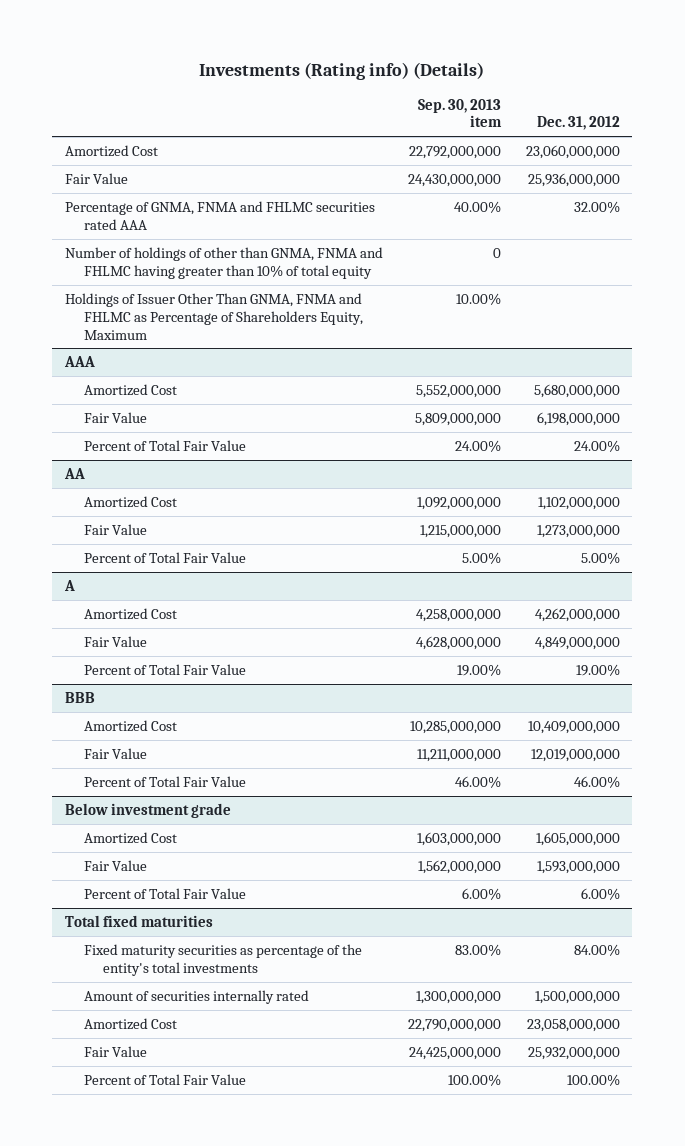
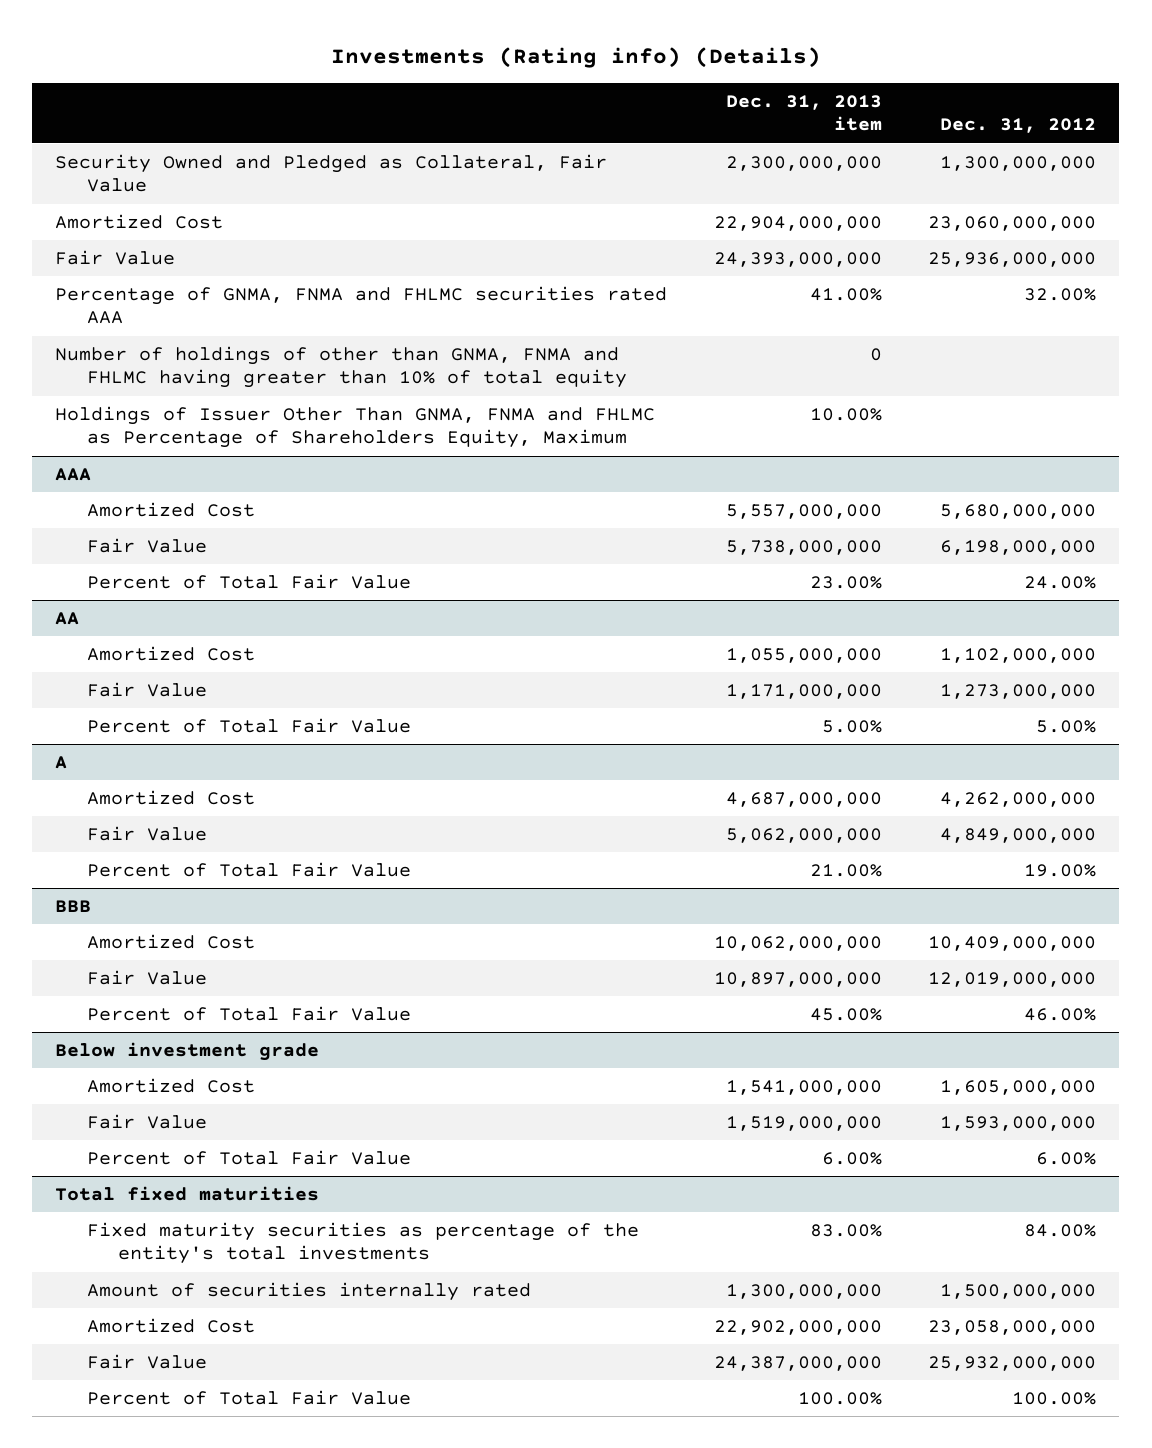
[417,98,502,128] Sep. 30, 2013 item -> none
none -> [725,95,882,132] Dec. 31, 2013 item
none -> [55,154,608,193] Security Owned and Pledged as Collateral, Fair Value

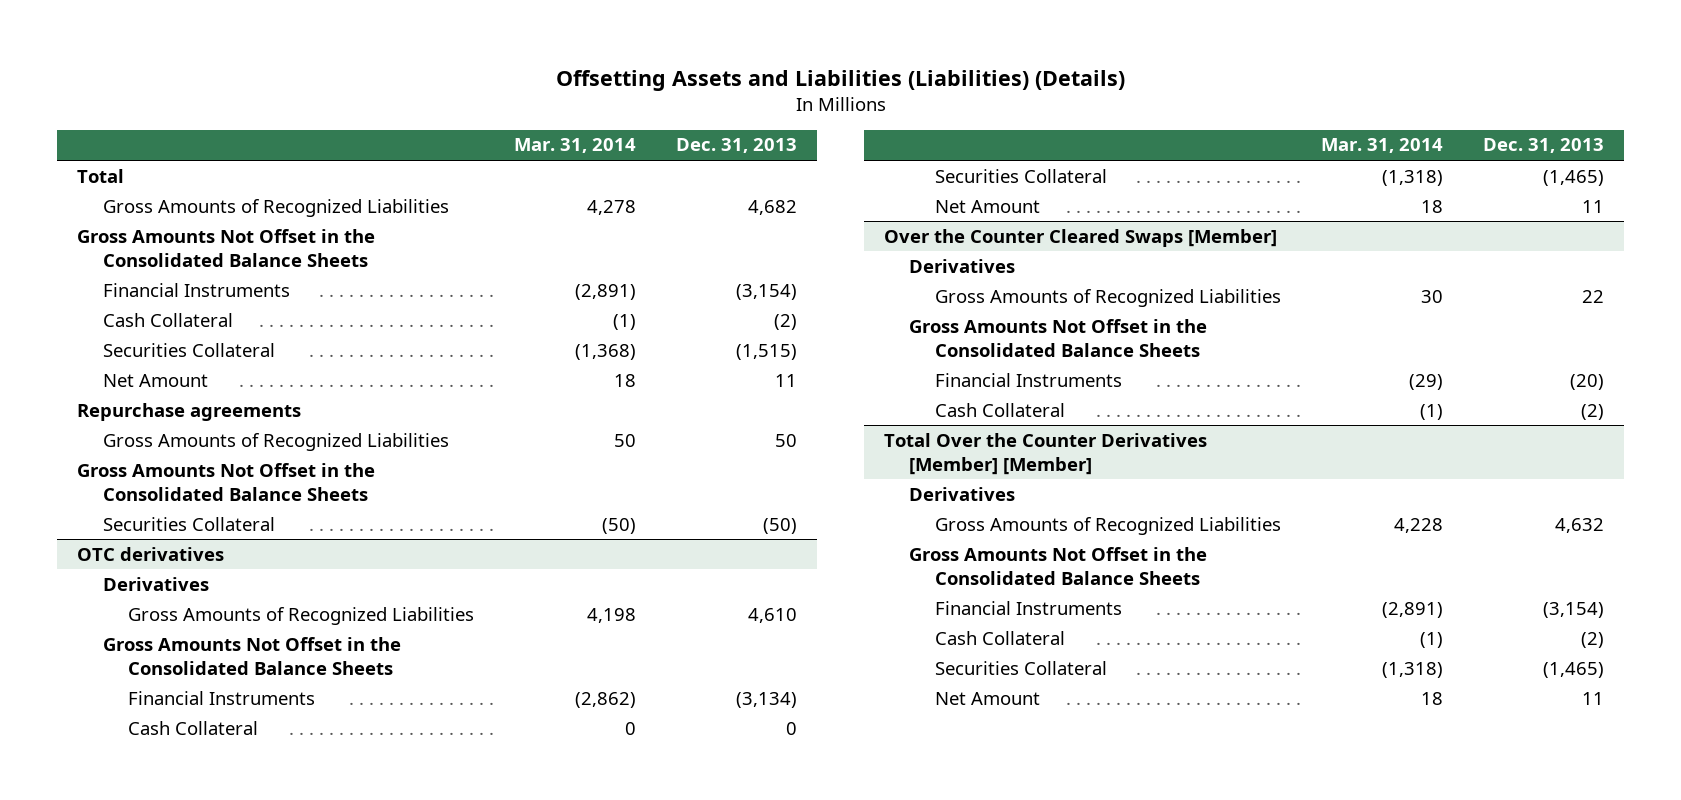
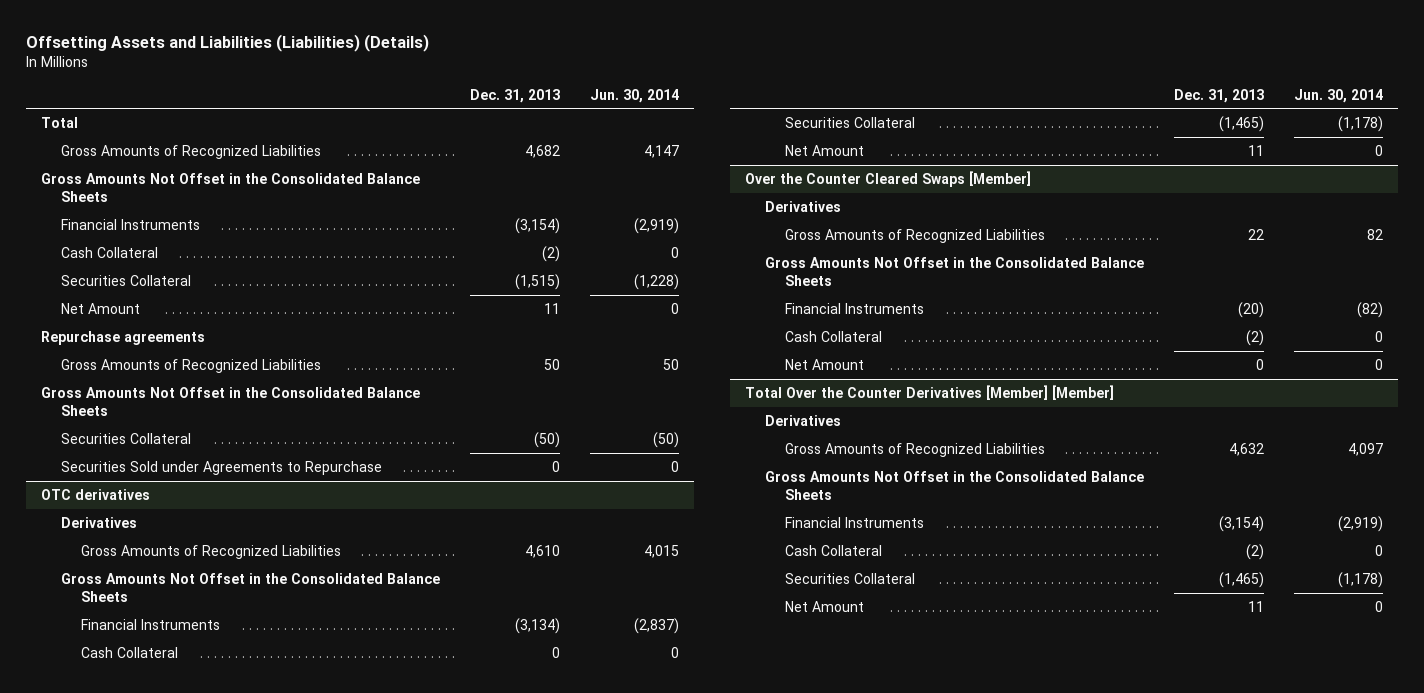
[514,138,637,154] Mar. 31, 2014 -> none
none -> [590,88,680,103] Jun. 30, 2014
none -> [60,460,382,475] Securities Sold under Agreements to Repurchase
none -> [784,358,864,370] Net Amount

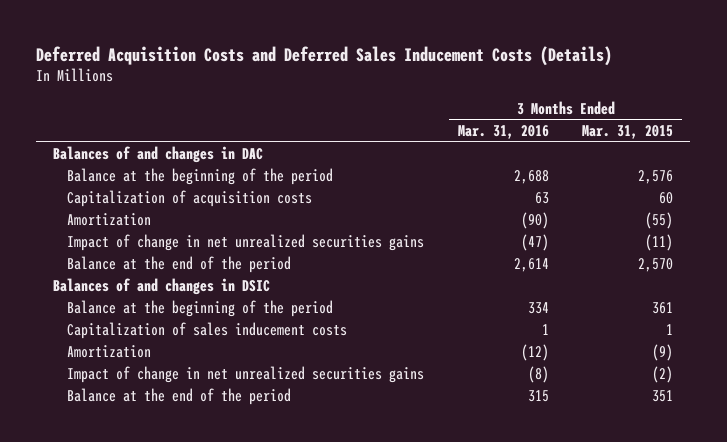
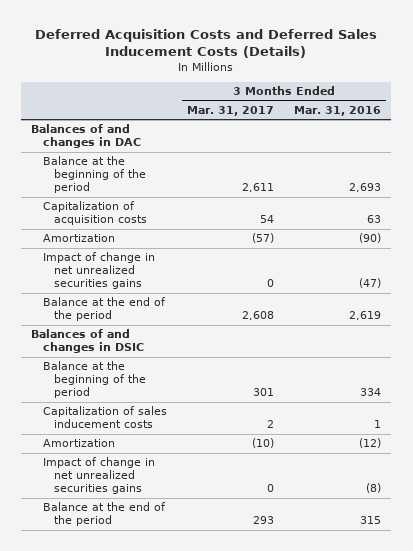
[582,124,674,139] Mar. 31, 2015 -> none
none -> [187,105,275,116] Mar. 31, 2017
[513,169,549,184] 2,688 -> [349,183,382,193] 2,693
[513,257,549,272] 2,614 -> [349,311,382,321] 2,619

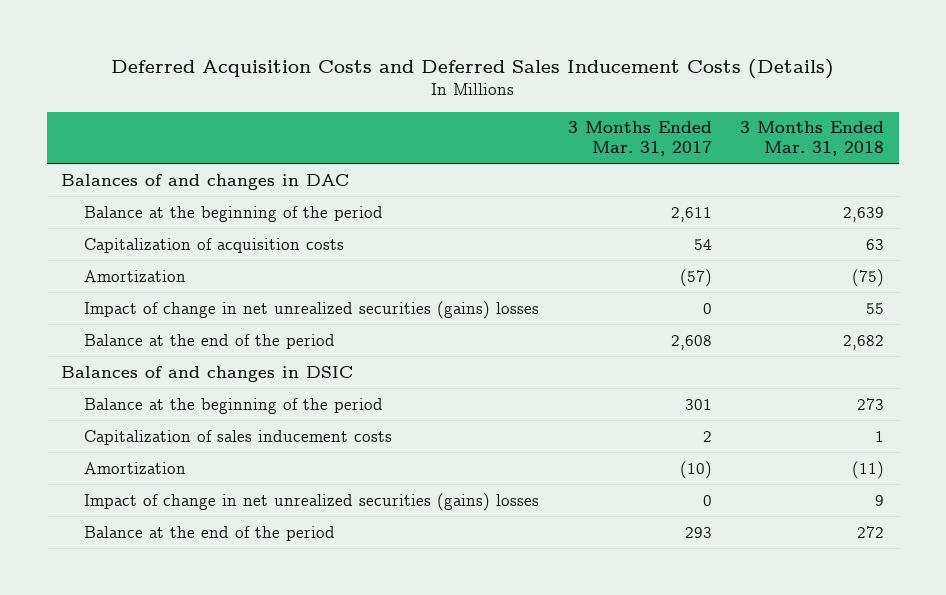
[294,105,382,116] Mar. 31, 2016 -> none
none -> [740,121,885,157] 3 Months Ended Mar. 31, 2018
[42,252,155,290] Impact of change in net unrealized securities gains -> [84,300,540,319] Impact of change in net unrealized securities (gains) losses
[42,457,155,495] Impact of change in net unrealized securities gains -> [84,492,540,511] Impact of change in net unrealized securities (gains) losses

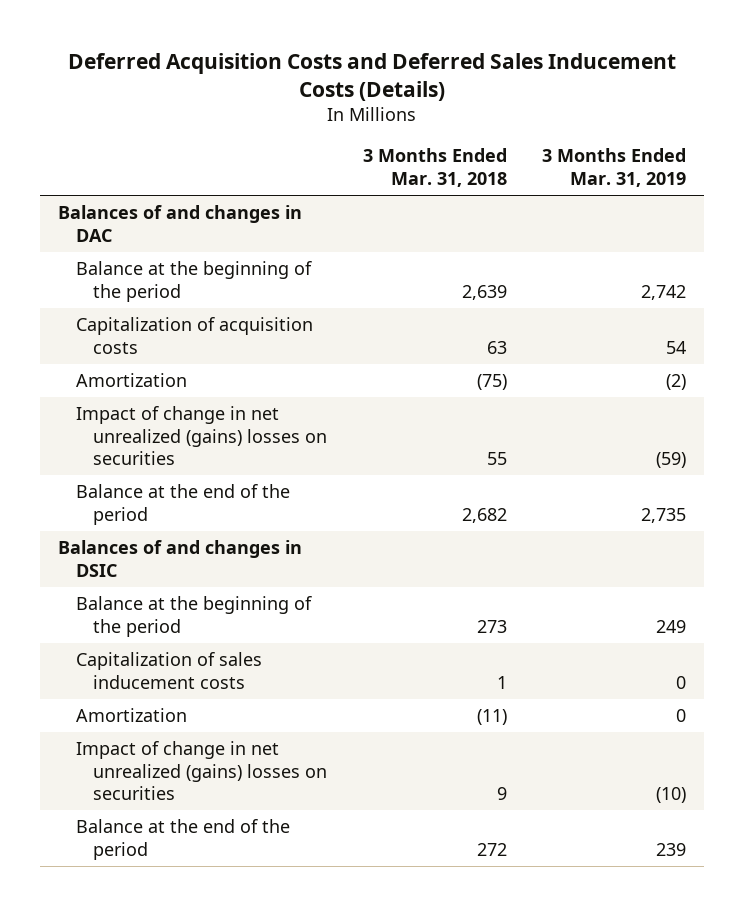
[567,121,712,157] 3 Months Ended Mar. 31, 2017 -> none
none -> [541,148,686,188] 3 Months Ended Mar. 31, 2019
[84,300,540,319] Impact of change in net unrealized securities (gains) losses -> [75,405,328,466] Impact of change in net unrealized (gains) losses on securities
[84,492,540,511] Impact of change in net unrealized securities (gains) losses -> [75,740,328,801] Impact of change in net unrealized (gains) losses on securities

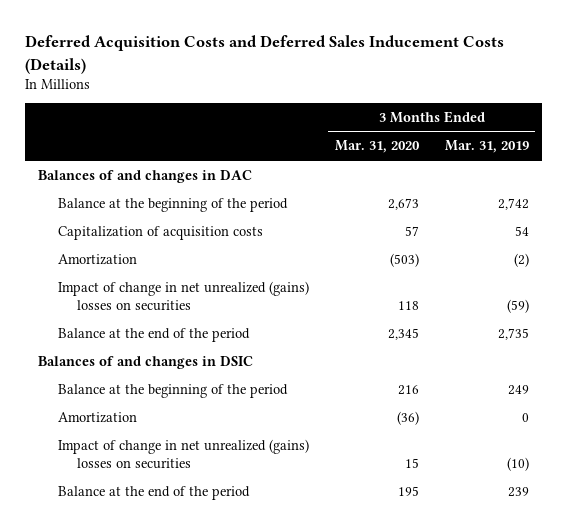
[362,148,507,188] 3 Months Ended Mar. 31, 2018 -> none
none -> [334,140,420,154] Mar. 31, 2020
[75,651,262,689] Capitalization of sales inducement costs -> none

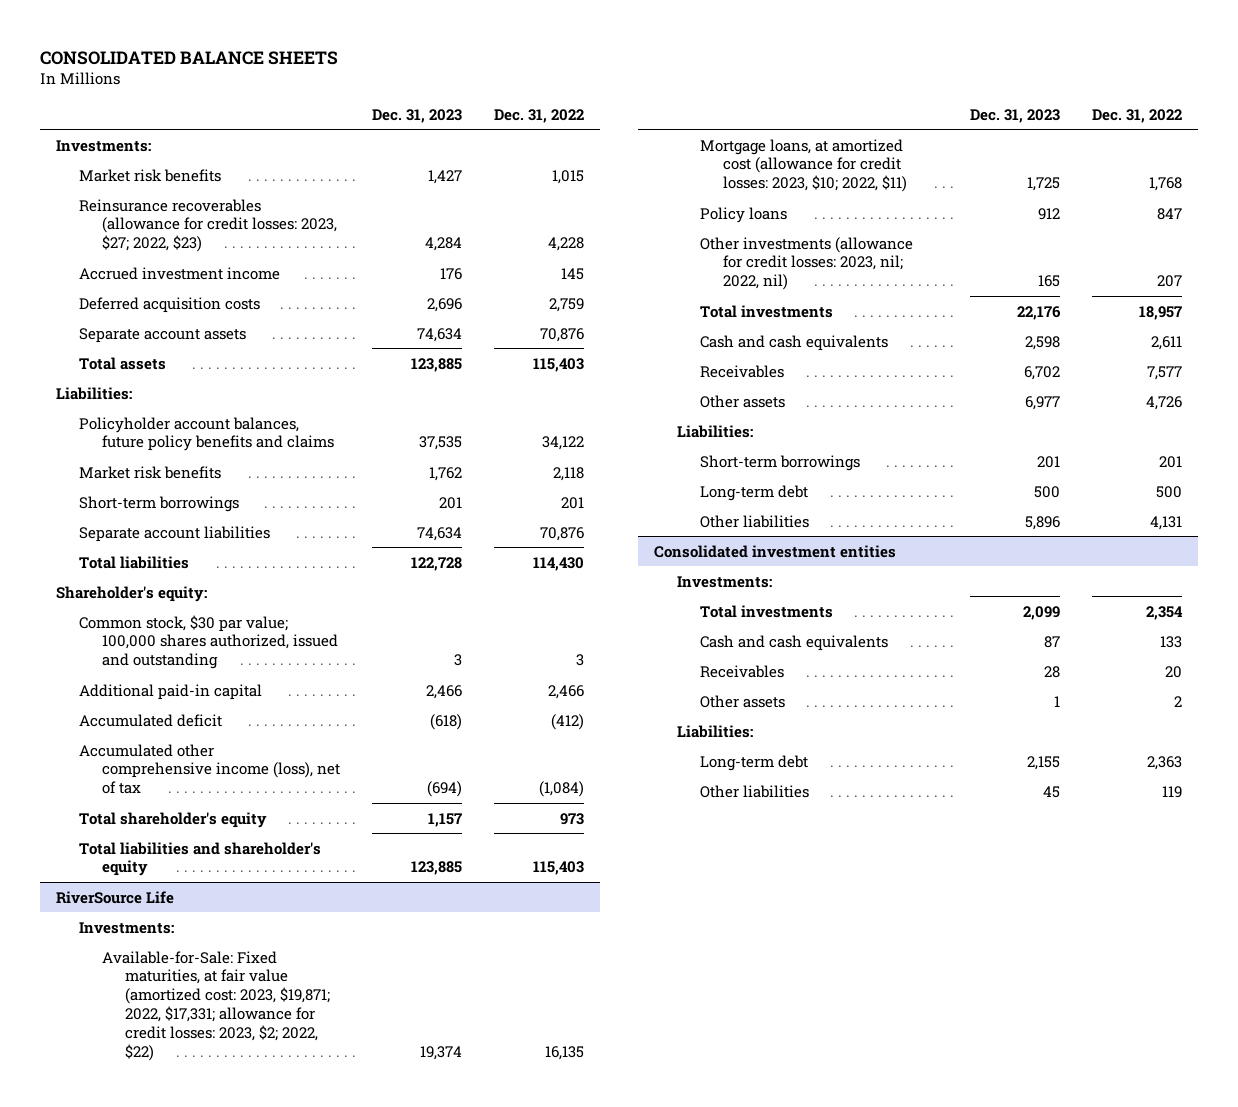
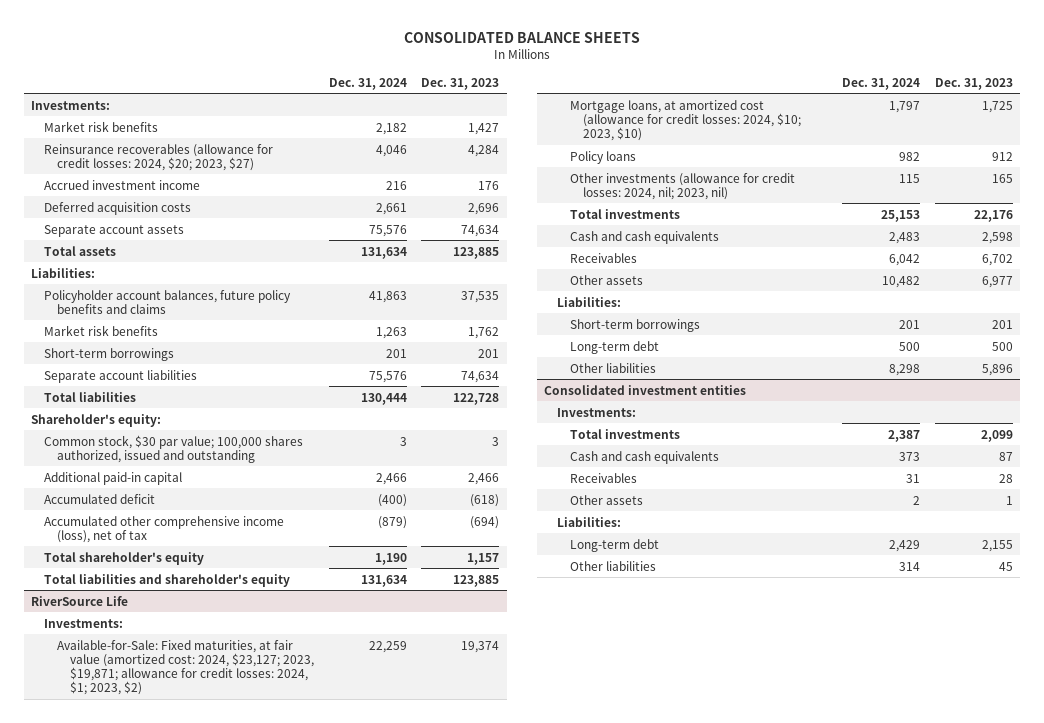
[494,108,585,123] Dec. 31, 2022 -> none
none -> [328,77,407,90] Dec. 31, 2024
[79,198,338,253] Reinsurance recoverables (allowance for credit losses: 2023, $27; 2022, $23) -> [44,143,274,171] Reinsurance recoverables (allowance for credit losses: 2024, $20; 2023, $27)
[102,950,331,1061] Available-for-Sale: Fixed maturities, at fair value (amortized cost: 2023, $19,871; 2022, $17,331; allowance for credit losses: 2023, $2; 2022, $22) -> [57,639,314,696] Available-for-Sale: Fixed maturities, at fair value (amortized cost: 2024, $23,127; 2023, $19,871; allowance for credit losses: 2024, $1; 2023, $2)
[700,138,908,193] Mortgage loans, at amortized cost (allowance for credit losses: 2023, $10; 2022, $11) -> [570,99,802,142] Mortgage loans, at amortized cost (allowance for credit losses: 2024, $10; 2023, $10)
[700,236,914,291] Other investments (allowance for credit losses: 2023, nil; 2022, nil) -> [570,172,796,200] Other investments (allowance for credit losses: 2024, nil; 2023, nil)

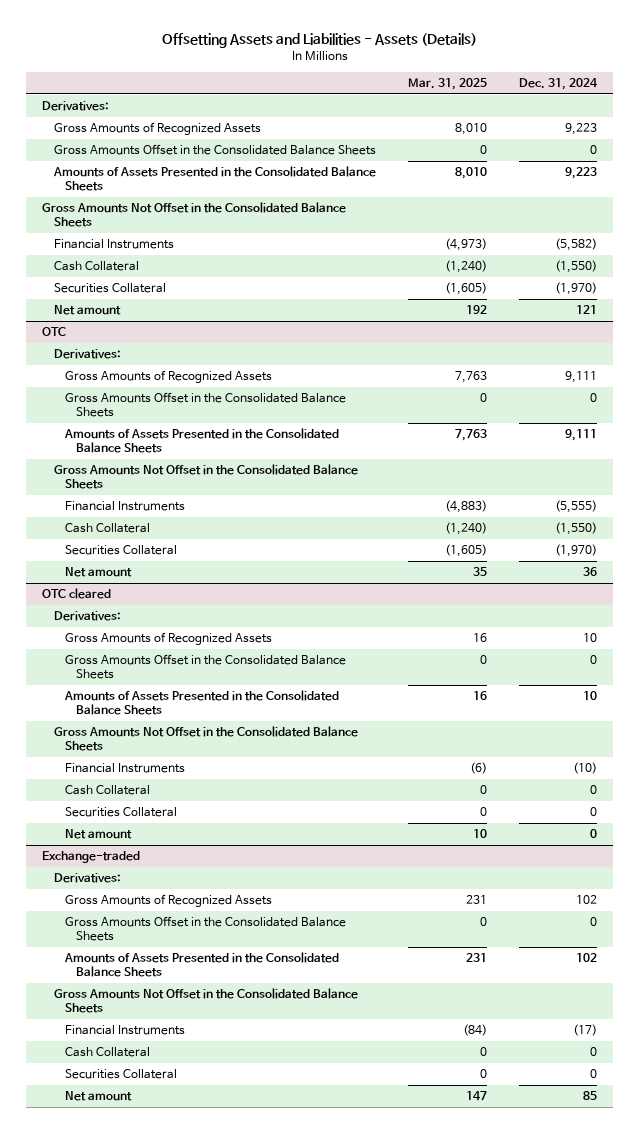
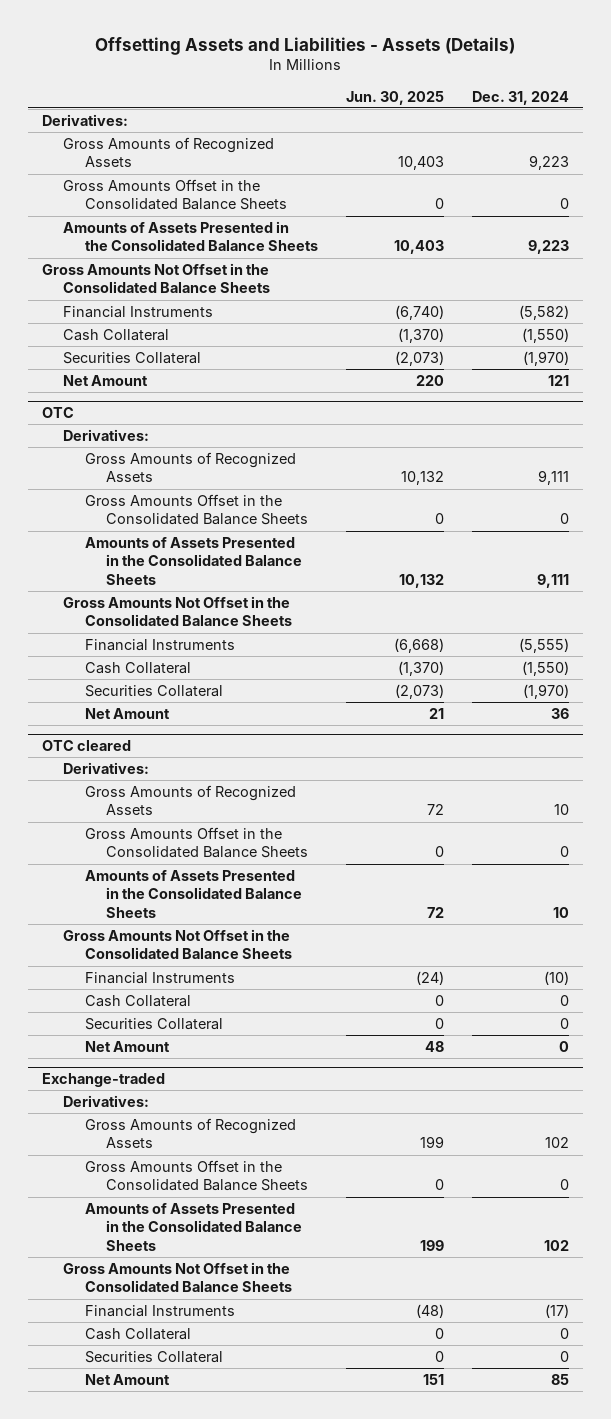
[407,78,487,91] Mar. 31, 2025 -> none
none -> [345,90,444,105] Jun. 30, 2025
[53,305,121,316] Net amount -> [63,374,149,386] Net Amount
[64,567,132,578] Net amount -> [84,707,170,719] Net Amount
[64,829,132,840] Net amount -> [84,1040,170,1052] Net Amount
[64,1091,132,1102] Net amount -> [84,1373,170,1385] Net Amount

